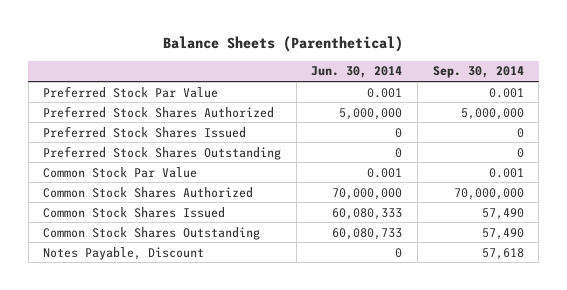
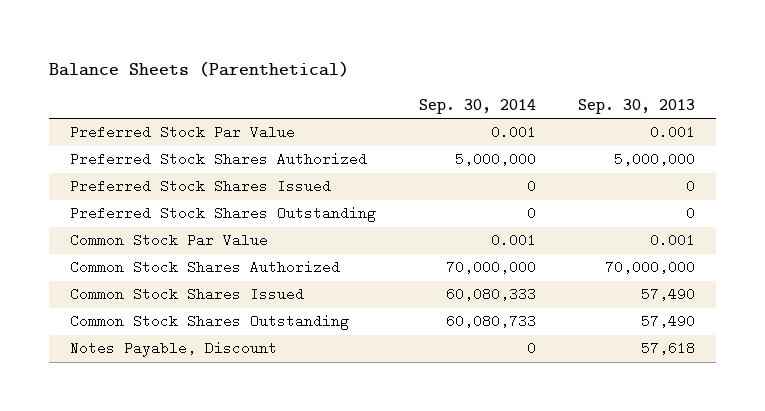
[311,66,403,79] Jun. 30, 2014 -> none
none -> [578,98,696,114] Sep. 30, 2013
[481,207,524,220] 57,490 -> [445,287,536,302] 60,080,333
[481,227,524,240] 57,490 -> [445,314,536,329] 60,080,733
[481,247,524,260] 57,618 -> [526,341,536,356] 0

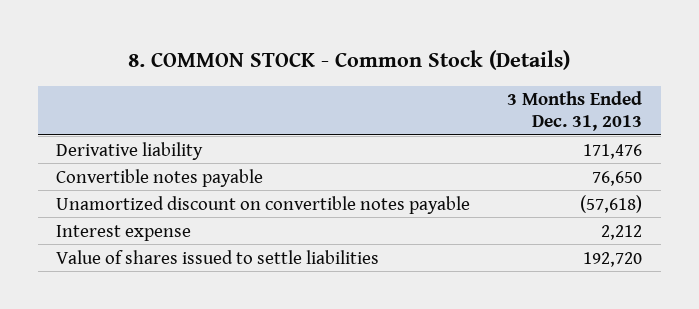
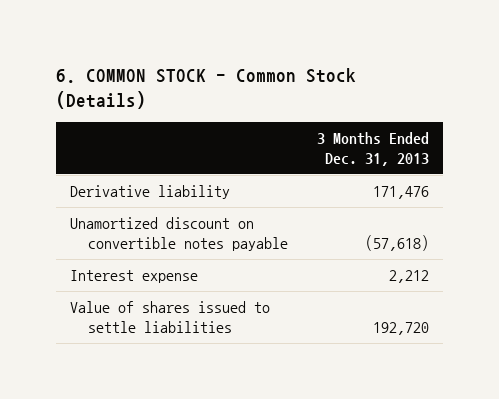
[128,50,571,71] 8. COMMON STOCK - Common Stock (Details) -> [55,67,356,109] 6. COMMON STOCK - Common Stock (Details)
[56,168,264,187] Convertible notes payable -> none

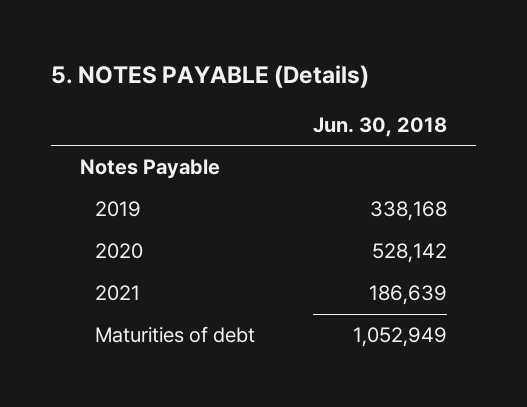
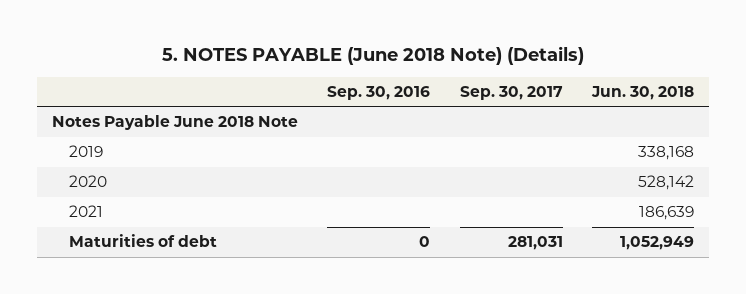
[50,64,369,88] 5. NOTES PAYABLE (Details) -> [161,46,584,66] 5. NOTES PAYABLE (June 2018 Note) (Details)
none -> [327,86,431,101] Sep. 30, 2016
none -> [459,86,563,101] Sep. 30, 2017
[79,159,220,180] Notes Payable -> [51,115,298,131] Notes Payable June 2018 Note

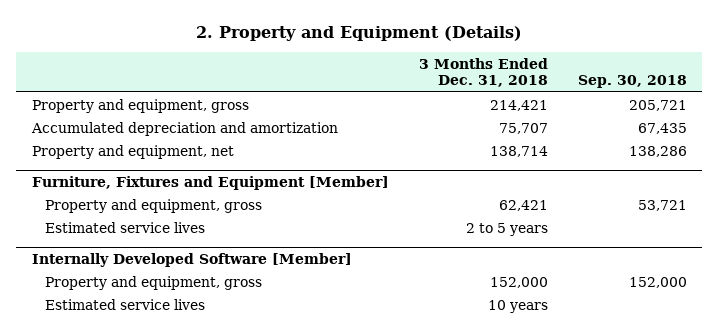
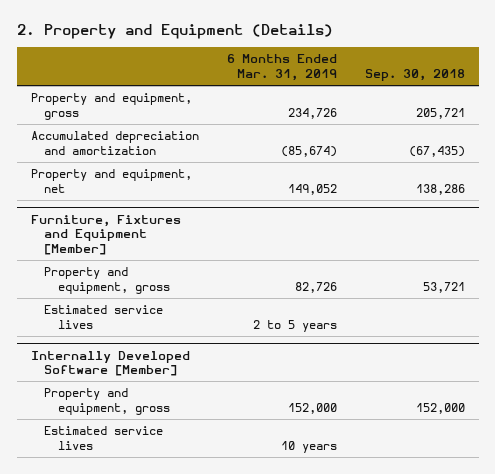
[418,57,548,88] 3 Months Ended Dec. 31, 2018 -> none
none -> [226,54,337,82] 6 Months Ended Mar. 31, 2019
[638,122,688,134] 67,435 -> [408,145,465,157] (67,435)

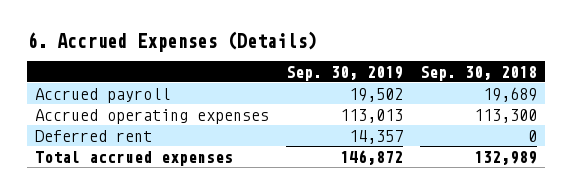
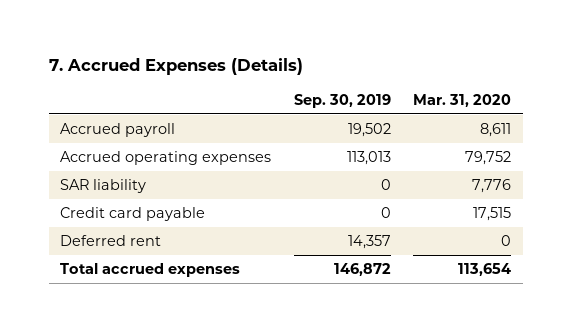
[26,30,317,52] 6. Accrued Expenses (Details) -> [48,58,303,76] 7. Accrued Expenses (Details)
[419,65,537,81] Sep. 30, 2018 -> none
none -> [413,93,512,107] Mar. 31, 2020
none -> [60,179,147,194] SAR liability
none -> [60,207,206,222] Credit card payable

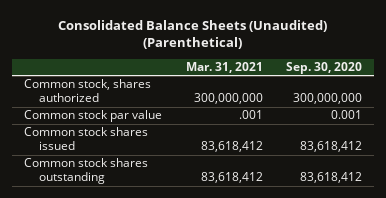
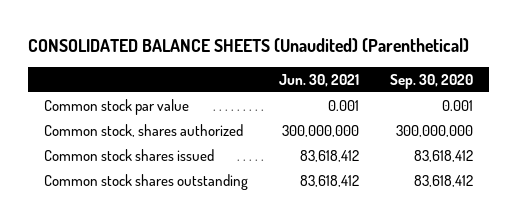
[58,19,328,50] Consolidated Balance Sheets (Unaudited) (Parenthetical) -> [28,37,470,52] CONSOLIDATED BALANCE SHEETS (Unaudited) (Parenthetical)
[185,61,263,73] Mar. 31, 2021 -> none
none -> [279,73,360,87] Jun. 30, 2021
[24,79,152,103] Common stock, shares authorized -> [43,123,243,137] Common stock, shares authorized

